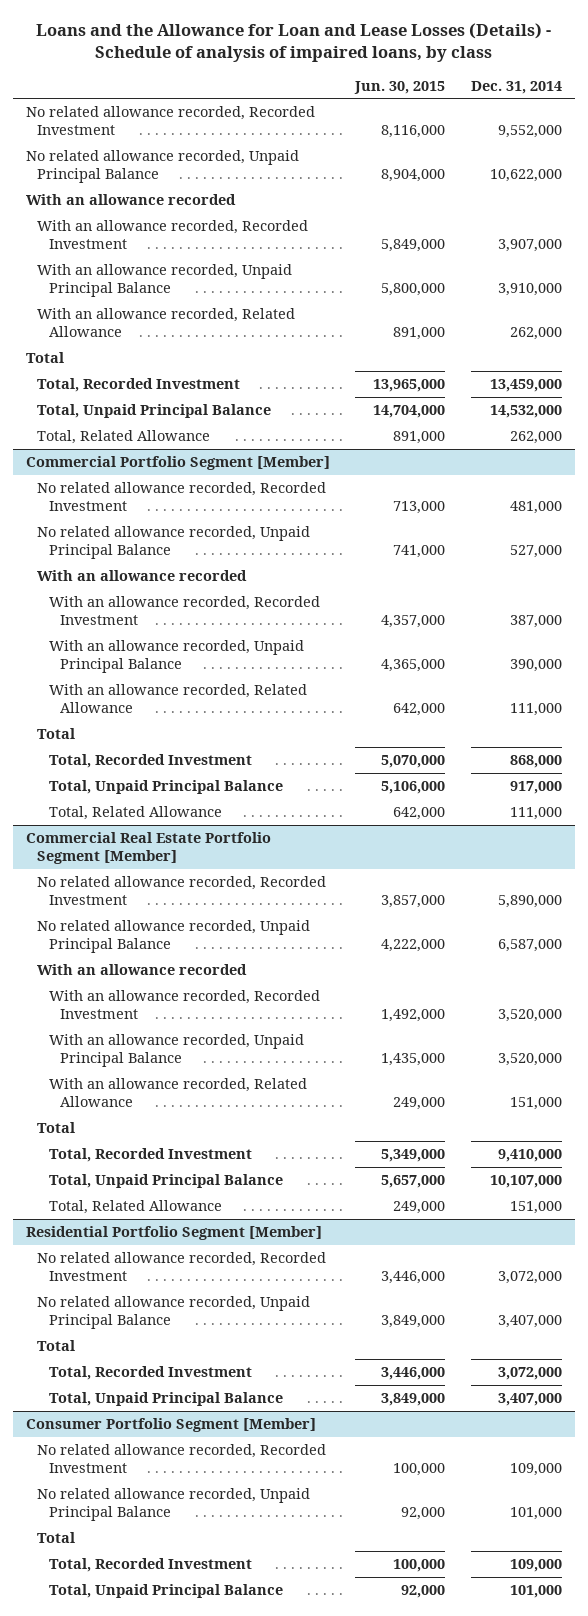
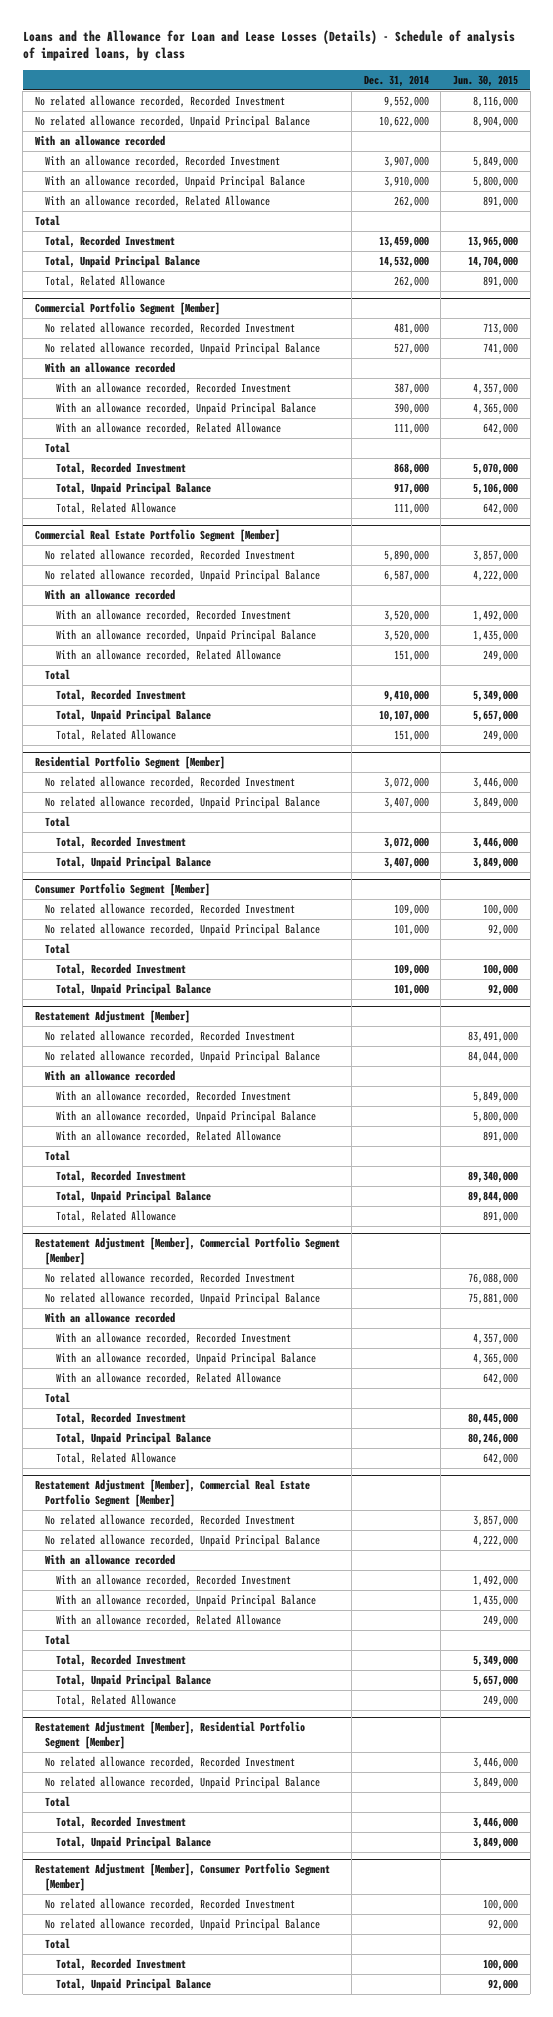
none -> [34,1010,190,1024] Restatement Adjustment [Member]
none -> [45,1030,296,1043] No related allowance recorded, Recorded Investment
none -> [45,1050,321,1064] No related allowance recorded, Unpaid Principal Balance
none -> [45,1070,176,1082] With an allowance recorded
none -> [55,1090,291,1103] With an allowance recorded, Recorded Investment
none -> [55,1110,316,1124] With an allowance recorded, Unpaid Principal Balance
none -> [55,1130,281,1143] With an allowance recorded, Related Allowance
none -> [45,1150,71,1162] Total
none -> [55,1170,186,1184] Total, Recorded Investment
none -> [55,1190,211,1204] Total, Unpaid Principal Balance
none -> [55,1210,176,1223] Total, Related Allowance
none -> [34,1237,340,1266] Restatement Adjustment [Member], Commercial Portfolio Segment [Member]
none -> [45,1272,296,1285] No related allowance recorded, Recorded Investment
none -> [45,1292,321,1306] No related allowance recorded, Unpaid Principal Balance
none -> [45,1312,176,1324] With an allowance recorded
none -> [55,1332,291,1345] With an allowance recorded, Recorded Investment
none -> [55,1352,316,1366] With an allowance recorded, Unpaid Principal Balance
none -> [55,1372,281,1385] With an allowance recorded, Related Allowance
none -> [45,1392,71,1404] Total
none -> [55,1412,186,1426] Total, Recorded Investment
none -> [55,1432,211,1446] Total, Unpaid Principal Balance
none -> [55,1452,176,1465] Total, Related Allowance
none -> [34,1479,310,1508] Restatement Adjustment [Member], Commercial Real Estate Portfolio Segment [Member]
none -> [45,1514,296,1527] No related allowance recorded, Recorded Investment
none -> [45,1534,321,1548] No related allowance recorded, Unpaid Principal Balance
none -> [45,1554,176,1566] With an allowance recorded
none -> [55,1574,291,1587] With an allowance recorded, Recorded Investment
none -> [55,1594,316,1608] With an allowance recorded, Unpaid Principal Balance
none -> [55,1614,281,1627] With an allowance recorded, Related Allowance
none -> [45,1634,71,1646] Total
none -> [55,1654,186,1668] Total, Recorded Investment
none -> [55,1674,211,1688] Total, Unpaid Principal Balance
none -> [55,1694,176,1707] Total, Related Allowance
none -> [34,1721,305,1750] Restatement Adjustment [Member], Residential Portfolio Segment [Member]
none -> [45,1756,296,1769] No related allowance recorded, Recorded Investment
none -> [45,1776,321,1790] No related allowance recorded, Unpaid Principal Balance
none -> [45,1796,71,1808] Total
none -> [55,1816,186,1830] Total, Recorded Investment
none -> [55,1836,211,1850] Total, Unpaid Principal Balance
none -> [34,1863,330,1892] Restatement Adjustment [Member], Consumer Portfolio Segment [Member]
none -> [45,1898,296,1911] No related allowance recorded, Recorded Investment
none -> [45,1918,321,1932] No related allowance recorded, Unpaid Principal Balance
none -> [45,1938,71,1950] Total
none -> [55,1958,186,1972] Total, Recorded Investment
none -> [55,1978,211,1992] Total, Unpaid Principal Balance

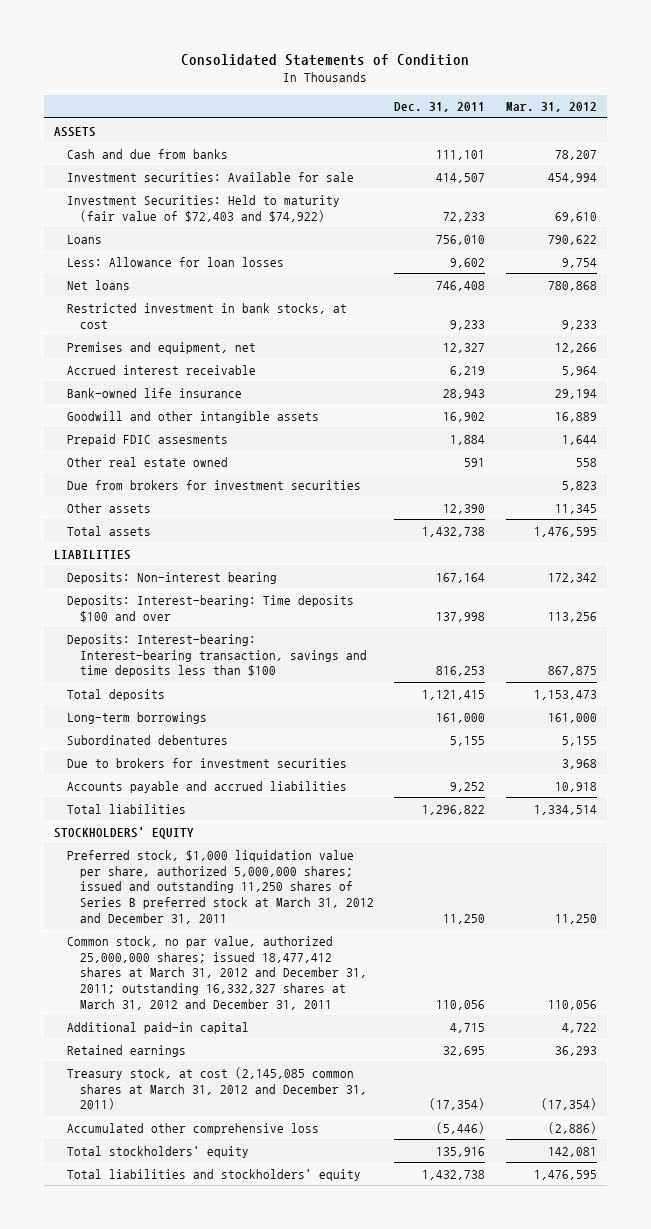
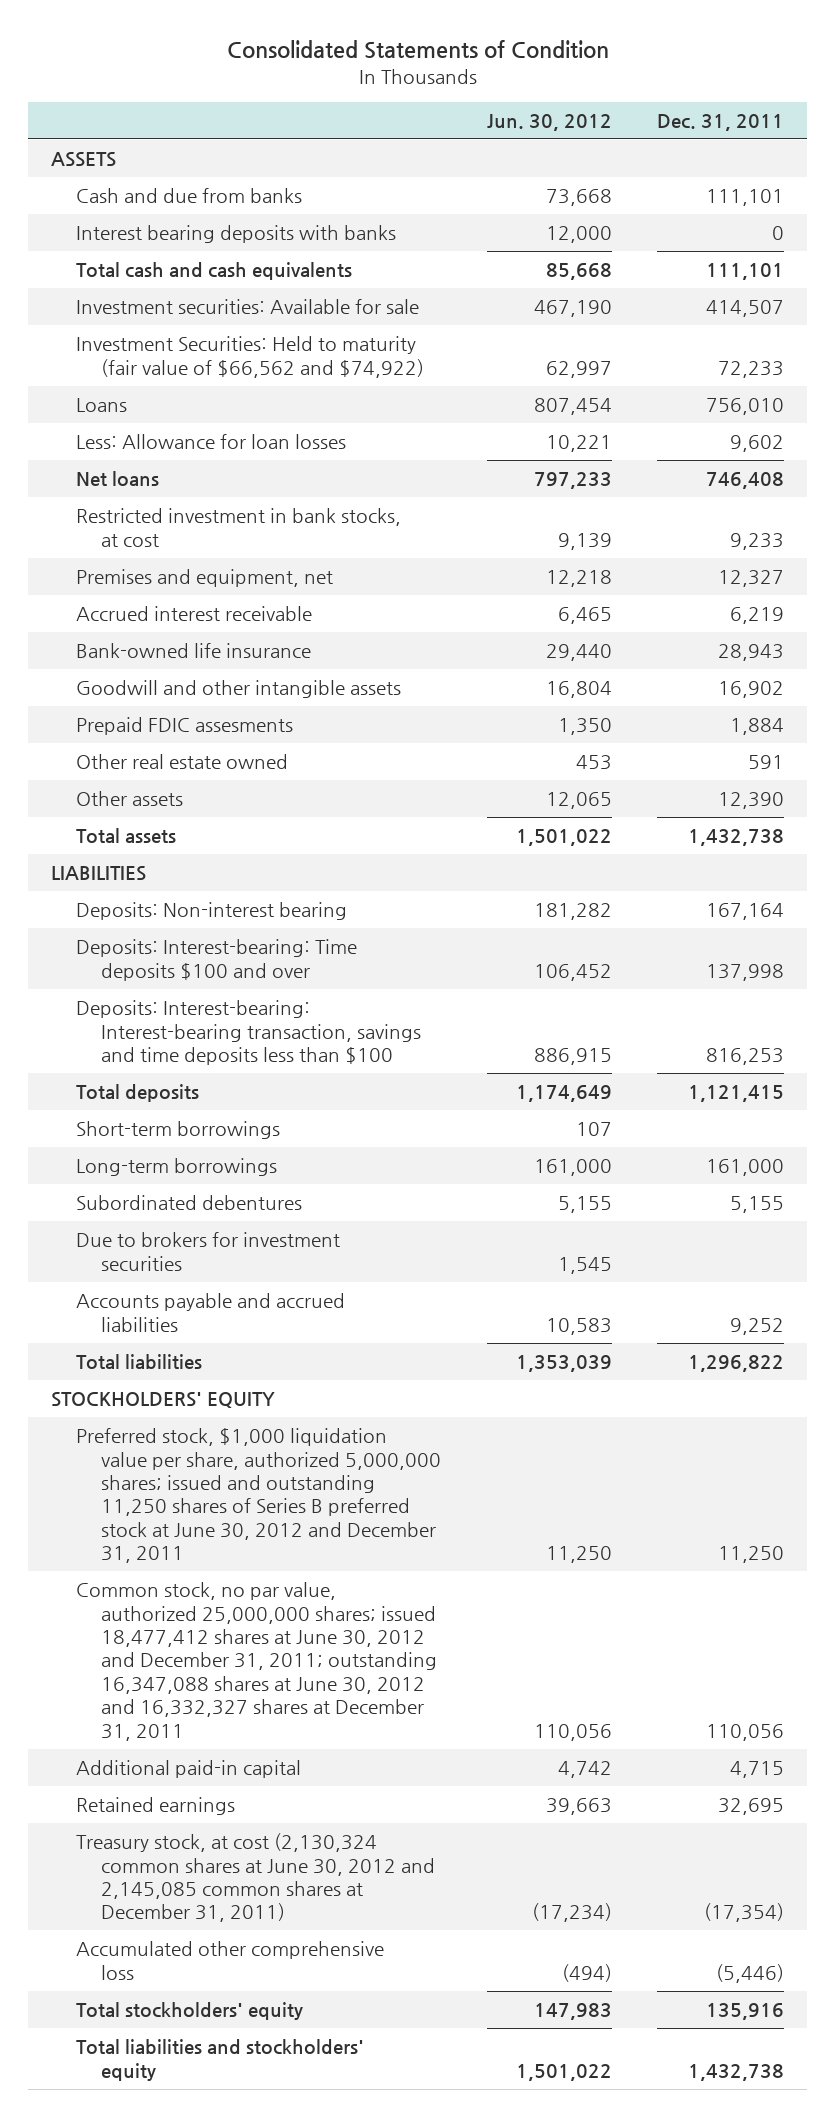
[505,102,597,113] Mar. 31, 2012 -> none
none -> [486,113,612,131] Jun. 30, 2012
none -> [76,225,397,244] Interest bearing deposits with banks
none -> [76,262,353,281] Total cash and cash equivalents
[66,194,340,222] Investment Securities: Held to maturity (fair value of $72,403 and $74,922) -> [76,336,425,378] Investment Securities: Held to maturity (fair value of $66,562 and $74,922)
[66,479,361,490] Due from brokers for investment securities -> none
none -> [76,1121,281,1140] Short-term borrowings
[66,849,375,924] Preferred stock, $1,000 liquidation value per share, authorized 5,000,000 shares; issued and outstanding 11,250 shares of Series B preferred stock at March 31, 2012 and December 31, 2011 -> [76,1428,442,1564] Preferred stock, $1,000 liquidation value per share, authorized 5,000,000 shares; issued and outstanding 11,250 shares of Series B preferred stock at June 30, 2012 and December 31, 2011
[66,935,368,1010] Common stock, no par value, authorized 25,000,000 shares; issued 18,477,412 shares at March 31, 2012 and December 31, 2011; outstanding 16,332,327 shares at March 31, 2012 and December 31, 2011 -> [76,1582,438,1741] Common stock, no par value, authorized 25,000,000 shares; issued 18,477,412 shares at June 30, 2012 and December 31, 2011; outstanding 16,347,088 shares at June 30, 2012 and 16,332,327 shares at December 31, 2011
[66,1066,368,1111] Treasury stock, at cost (2,145,085 common shares at March 31, 2012 and December 31, 2011) -> [76,1833,436,1923] Treasury stock, at cost (2,130,324 common shares at June 30, 2012 and 2,145,085 common shares at December 31, 2011)

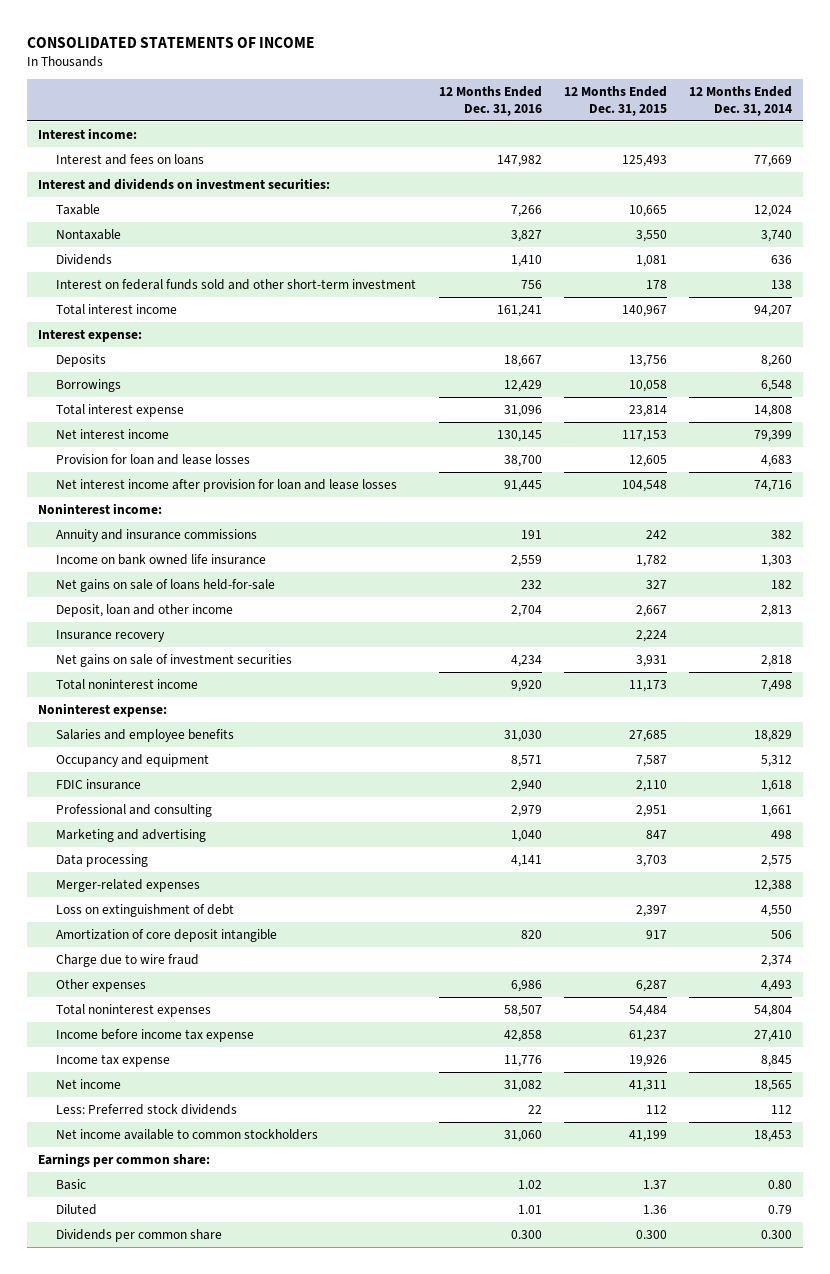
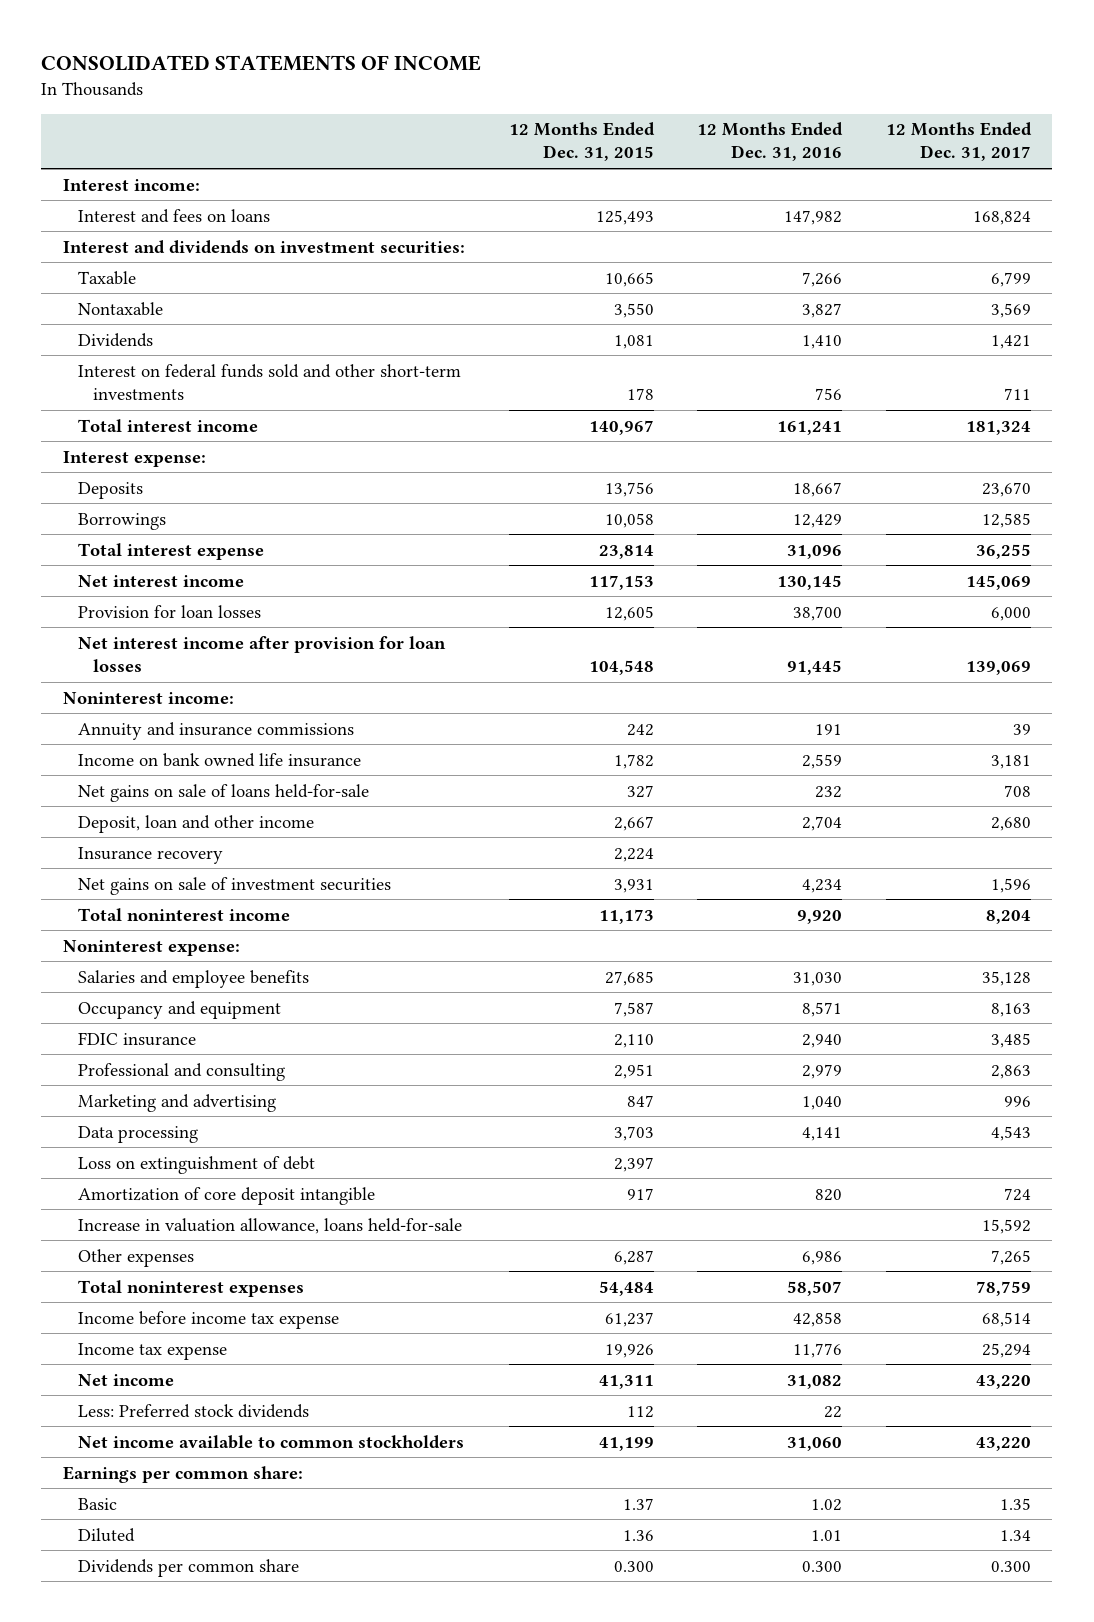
[689,86,793,116] 12 Months Ended Dec. 31, 2014 -> none
none -> [885,122,1032,162] 12 Months Ended Dec. 31, 2017
[56,279,417,291] Interest on federal funds sold and other short-term investment -> [77,363,461,400] Interest on federal funds sold and other short-term investments
[56,454,251,466] Provision for loan and lease losses -> [77,604,261,618] Provision for loan losses
[56,479,398,493] Net interest income after provision for loan and lease losses -> [77,635,446,672] Net interest income after provision for loan losses
[56,879,201,893] Merger-related expenses -> none
[56,954,200,968] Charge due to wire fraud -> none
none -> [77,1217,462,1234] Increase in valuation allowance, loans held-for-sale

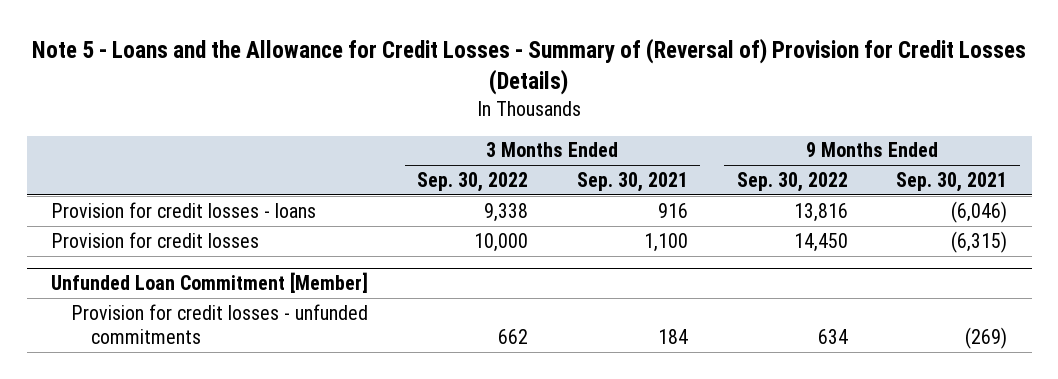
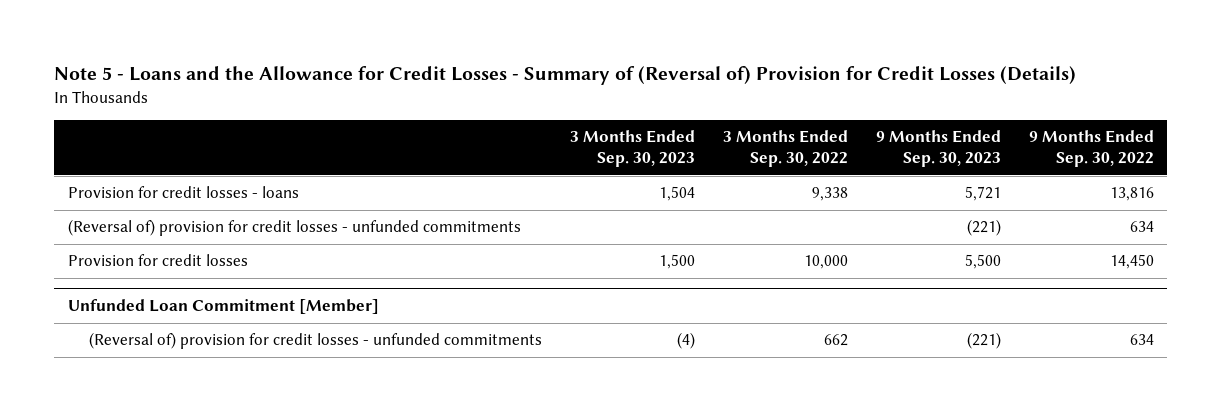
[576,171,688,192] Sep. 30, 2021 -> none
[896,171,1008,192] Sep. 30, 2021 -> none
none -> [570,130,696,168] 3 Months Ended Sep. 30, 2023
none -> [875,130,1001,168] 9 Months Ended Sep. 30, 2023
none -> [67,219,521,237] (Reversal of) provision for credit losses - unfunded commitments
[71,303,369,344] Provision for credit losses - unfunded commitments -> [89,332,543,350] (Reversal of) provision for credit losses - unfunded commitments

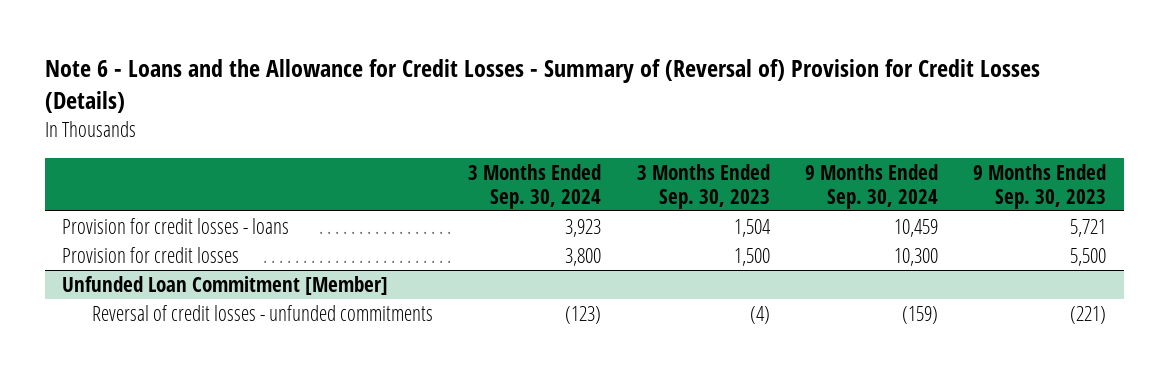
[54,66,1077,86] Note 5 - Loans and the Allowance for Credit Losses - Summary of (Reversal of) Provision for Credit Losses (Details) -> [44,58,1040,114] Note 6 - Loans and the Allowance for Credit Losses - Summary of (Reversal of) Provision for Credit Losses (Details)
[722,130,848,168] 3 Months Ended Sep. 30, 2022 -> none
[1028,130,1154,168] 9 Months Ended Sep. 30, 2022 -> none
none -> [468,163,602,209] 3 Months Ended Sep. 30, 2024
none -> [804,163,938,209] 9 Months Ended Sep. 30, 2024
[67,219,521,237] (Reversal of) provision for credit losses - unfunded commitments -> none
[89,332,543,350] (Reversal of) provision for credit losses - unfunded commitments -> [92,304,434,321] Reversal of credit losses - unfunded commitments

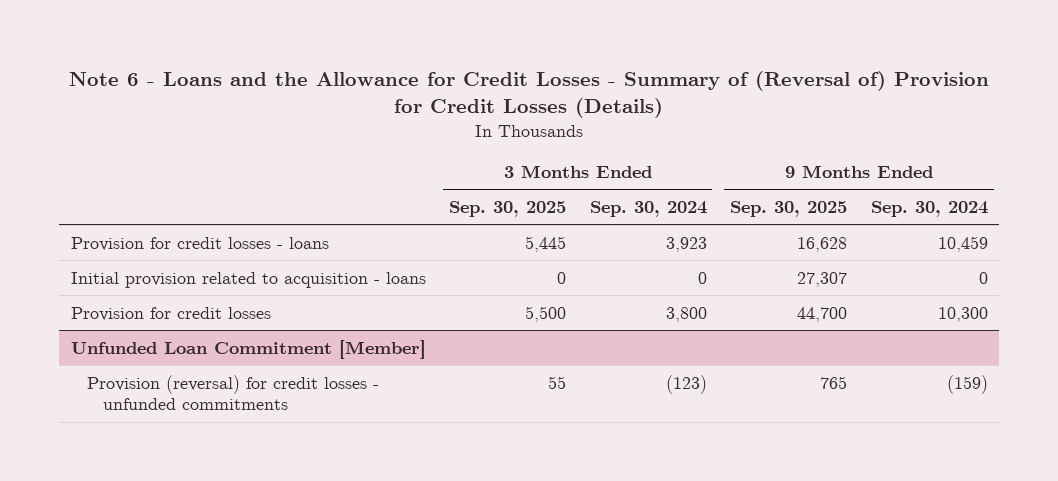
[636,163,770,209] 3 Months Ended Sep. 30, 2023 -> none
[973,163,1107,209] 9 Months Ended Sep. 30, 2023 -> none
none -> [449,200,567,217] Sep. 30, 2025
none -> [730,200,848,217] Sep. 30, 2025
none -> [70,271,426,288] Initial provision related to acquisition - loans
[92,304,434,321] Reversal of credit losses - unfunded commitments -> [87,374,380,411] Provision (reversal) for credit losses - unfunded commitments

